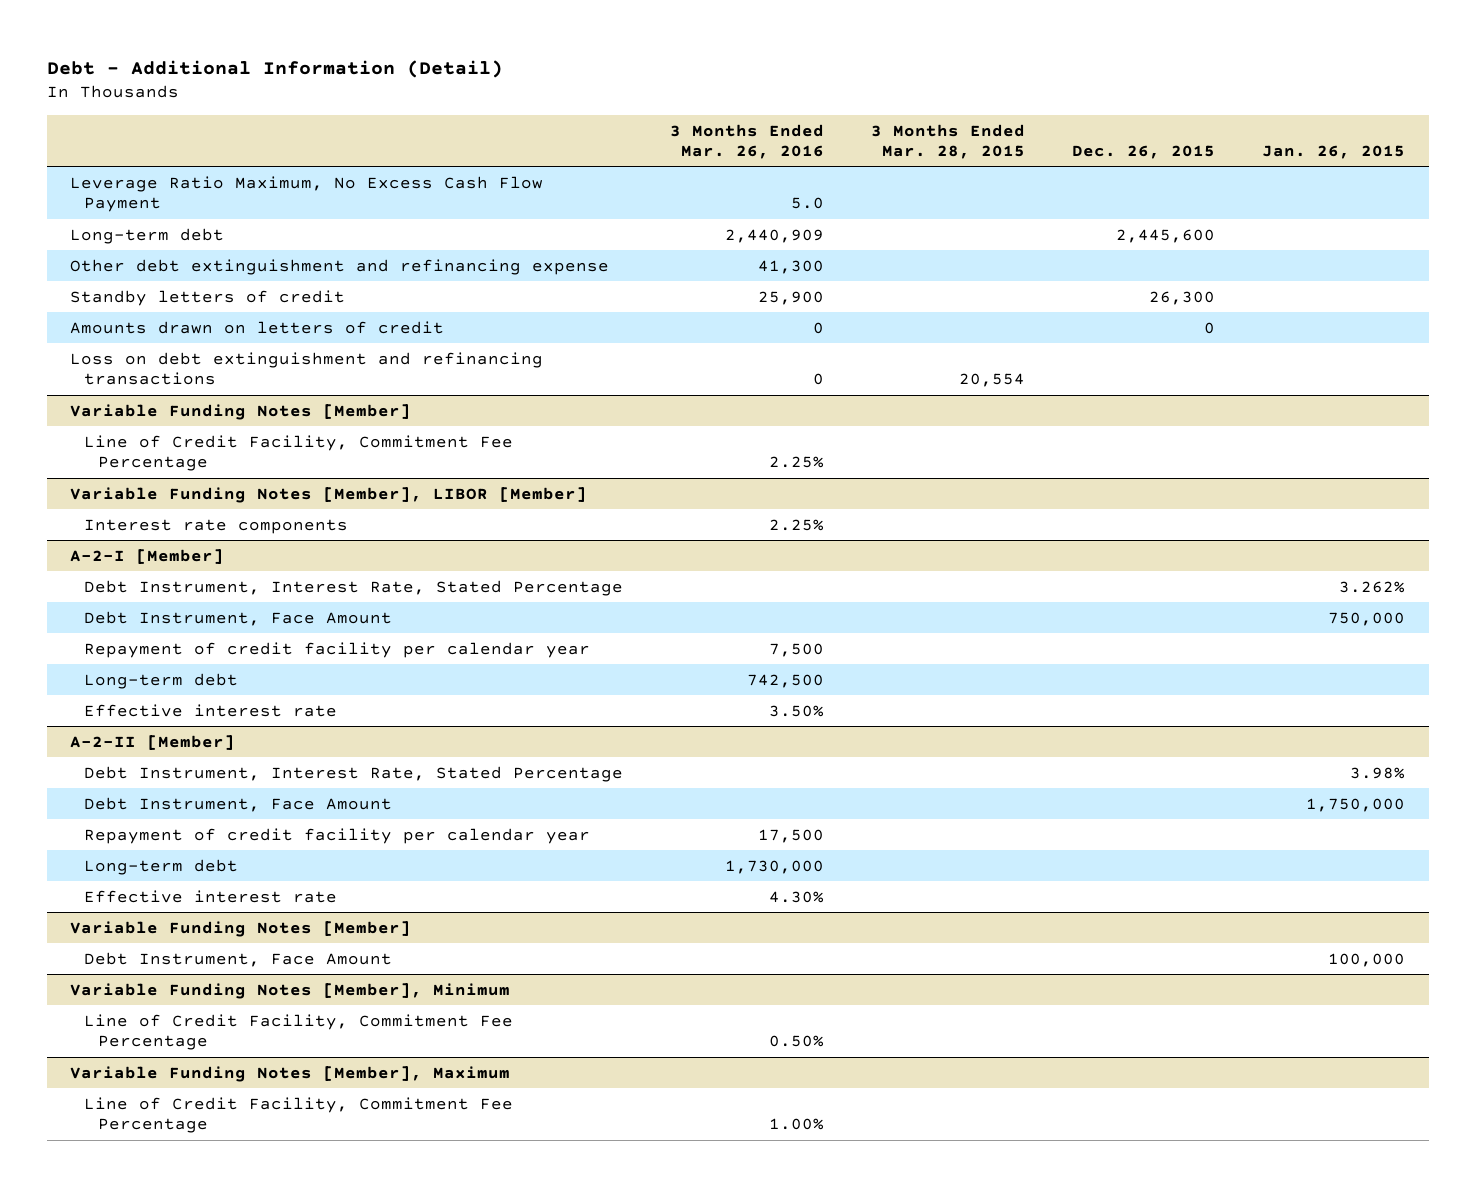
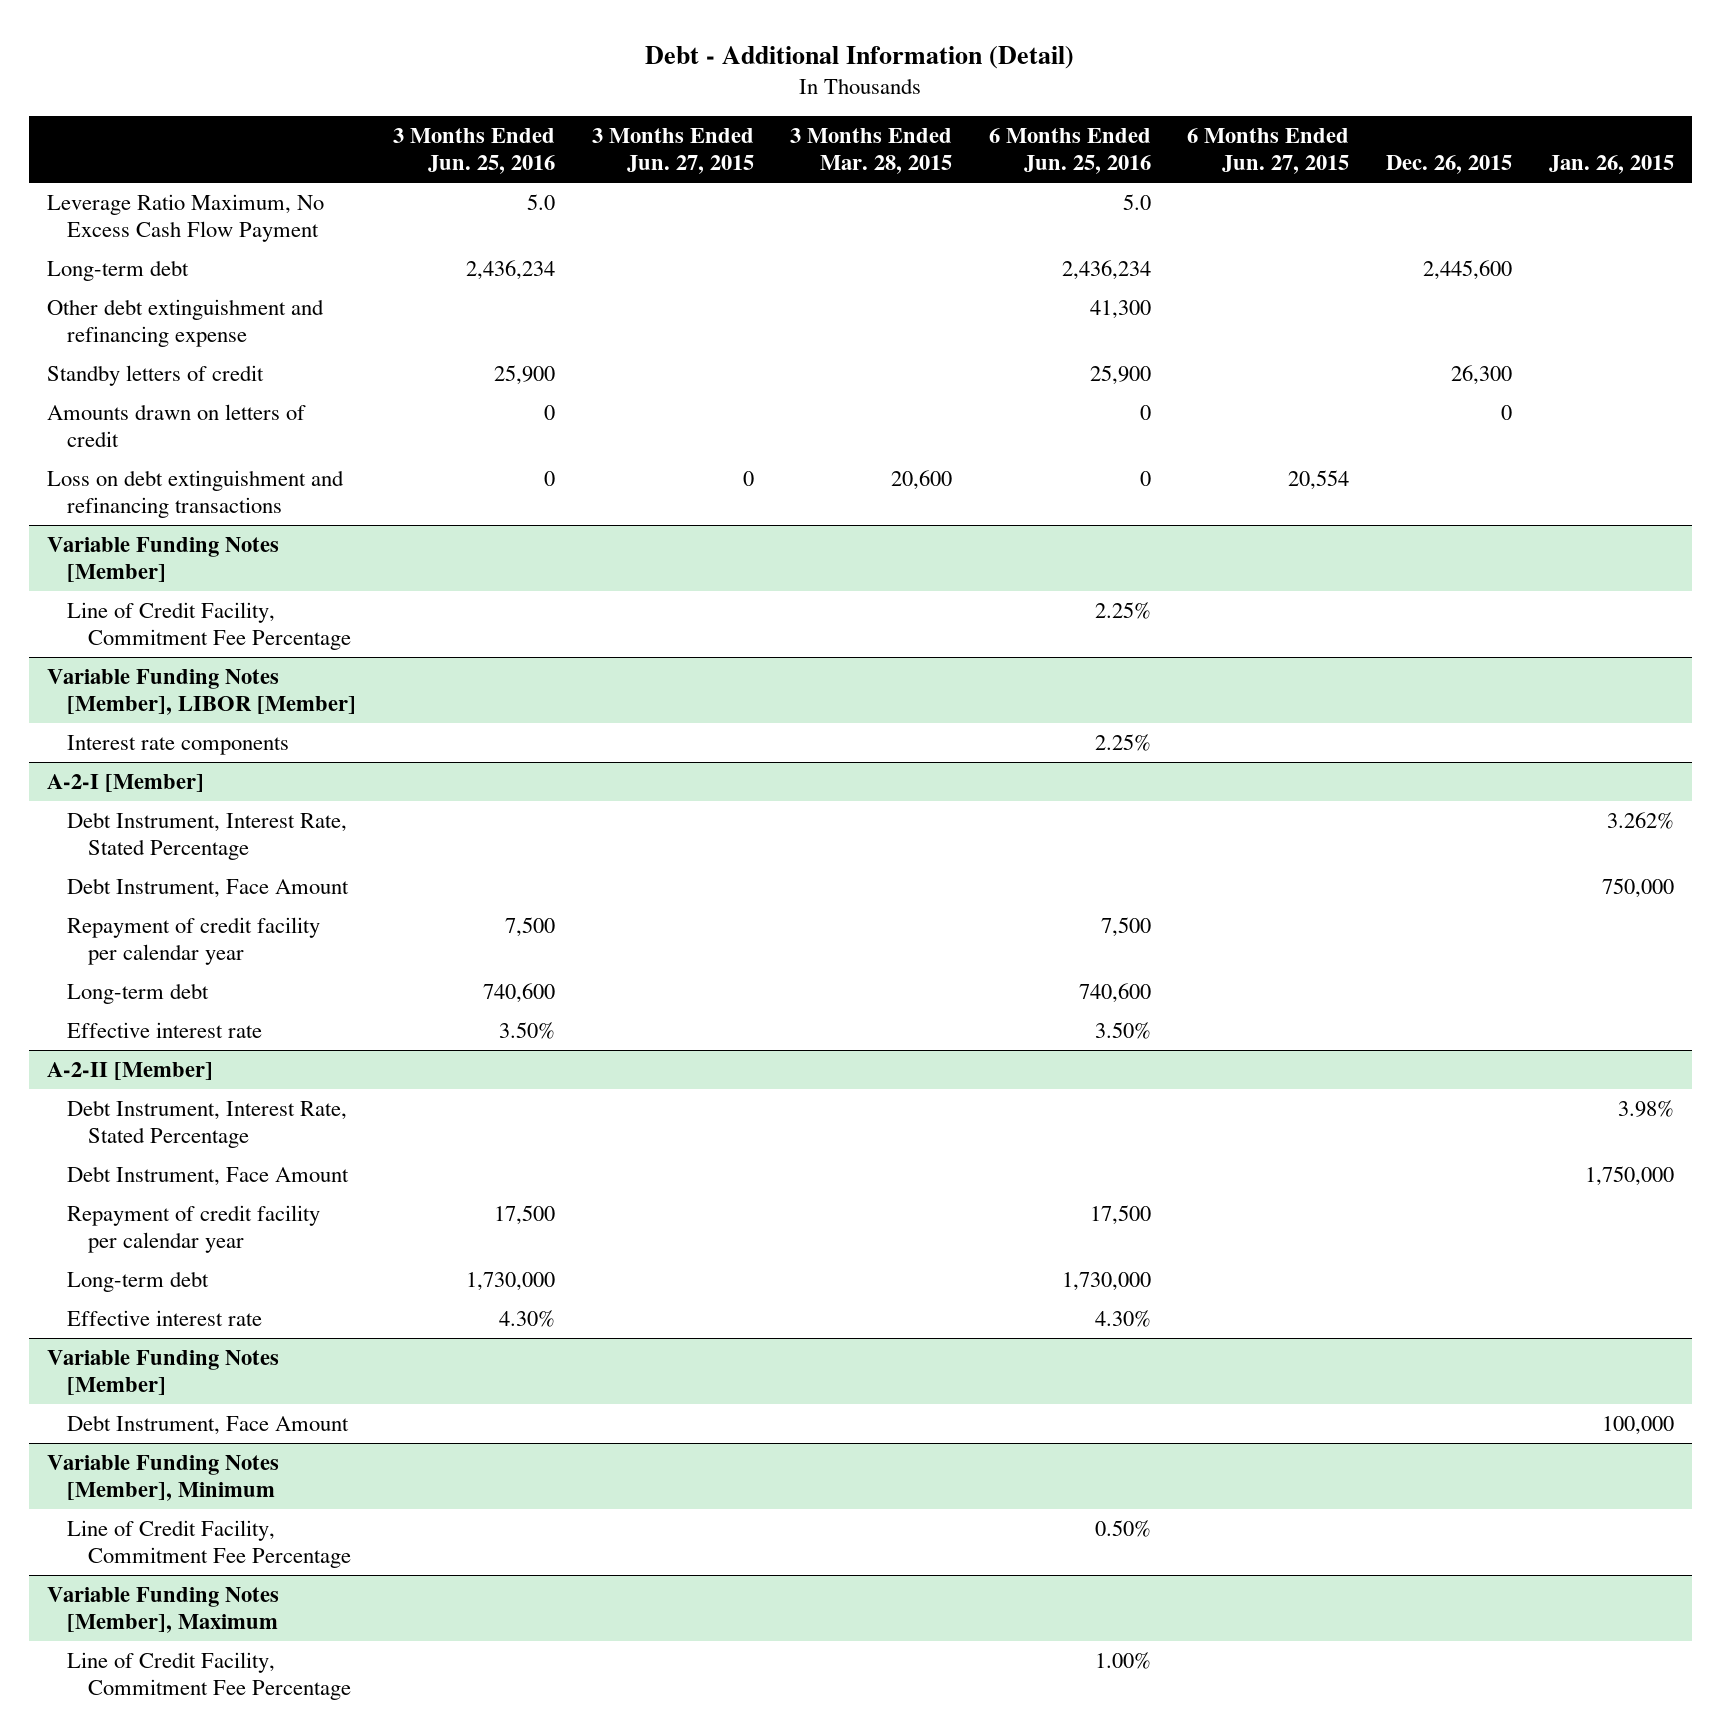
[670,123,825,160] 3 Months Ended Mar. 26, 2016 -> none
none -> [392,128,555,175] 3 Months Ended Jun. 25, 2016
none -> [591,128,754,175] 3 Months Ended Jun. 27, 2015
none -> [988,128,1151,175] 6 Months Ended Jun. 25, 2016
none -> [1187,128,1350,175] 6 Months Ended Jun. 27, 2015
[959,373,1026,388] 20,554 -> [891,469,953,490] 20,600

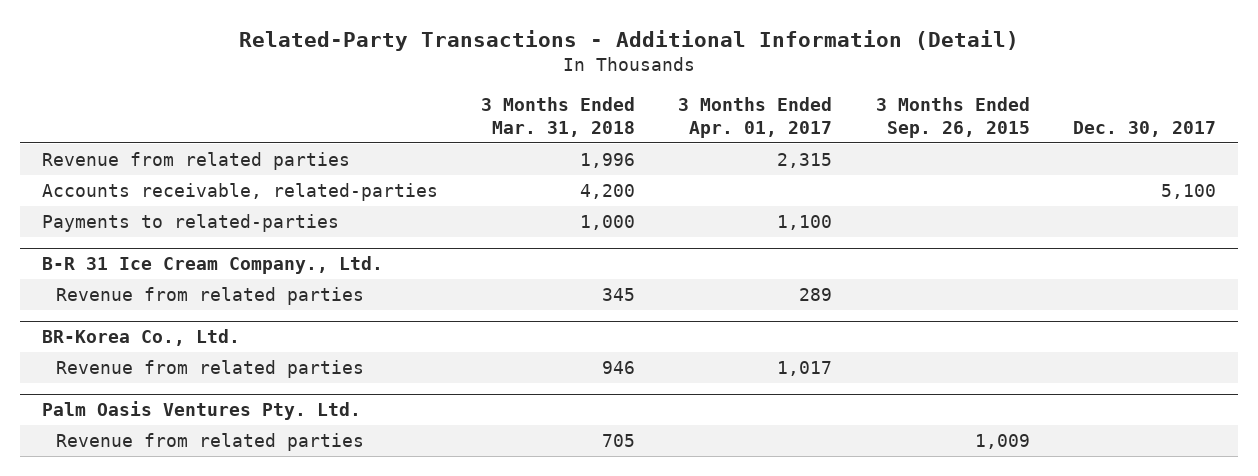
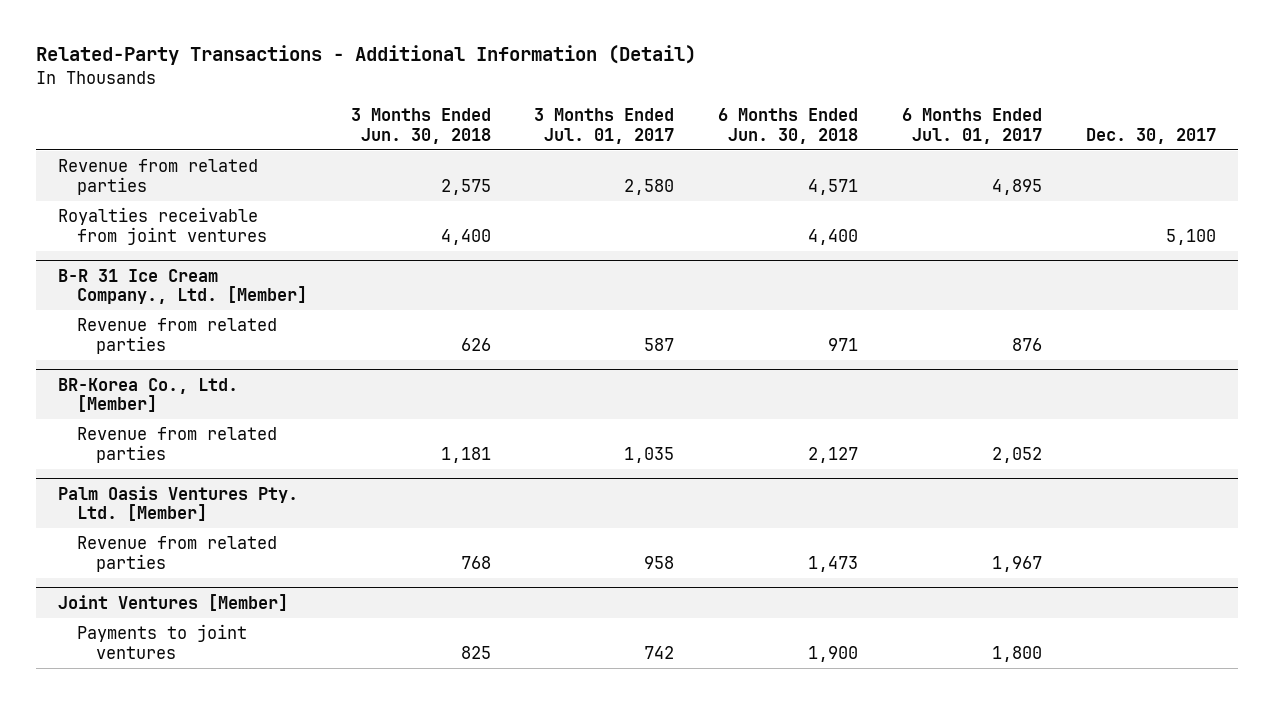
[480,96,635,137] 3 Months Ended Mar. 31, 2018 -> none
[678,96,833,138] 3 Months Ended Apr. 01, 2017 -> none
[875,96,1030,138] 3 Months Ended Sep. 26, 2015 -> none
none -> [350,108,491,144] 3 Months Ended Jun. 30, 2018
none -> [534,108,675,144] 3 Months Ended Jul. 01, 2017
none -> [718,108,859,144] 6 Months Ended Jun. 30, 2018
none -> [901,108,1042,144] 6 Months Ended Jul. 01, 2017
[41,213,339,232] Payments to related-parties -> none
[41,182,438,201] Accounts receivable, related-parties -> [57,207,267,245] Royalties receivable from joint ventures
[41,256,383,275] B-R 31 Ice Cream Company., Ltd. -> [57,268,307,305] B-R 31 Ice Cream Company., Ltd. [Member]
[41,329,240,347] BR-Korea Co., Ltd. -> [57,377,238,413] BR-Korea Co., Ltd. [Member]
[41,401,361,421] Palm Oasis Ventures Pty. Ltd. -> [57,485,298,522] Palm Oasis Ventures Pty. Ltd. [Member]
none -> [57,593,288,611] Joint Ventures [Member]
none -> [76,624,247,659] Payments to joint ventures

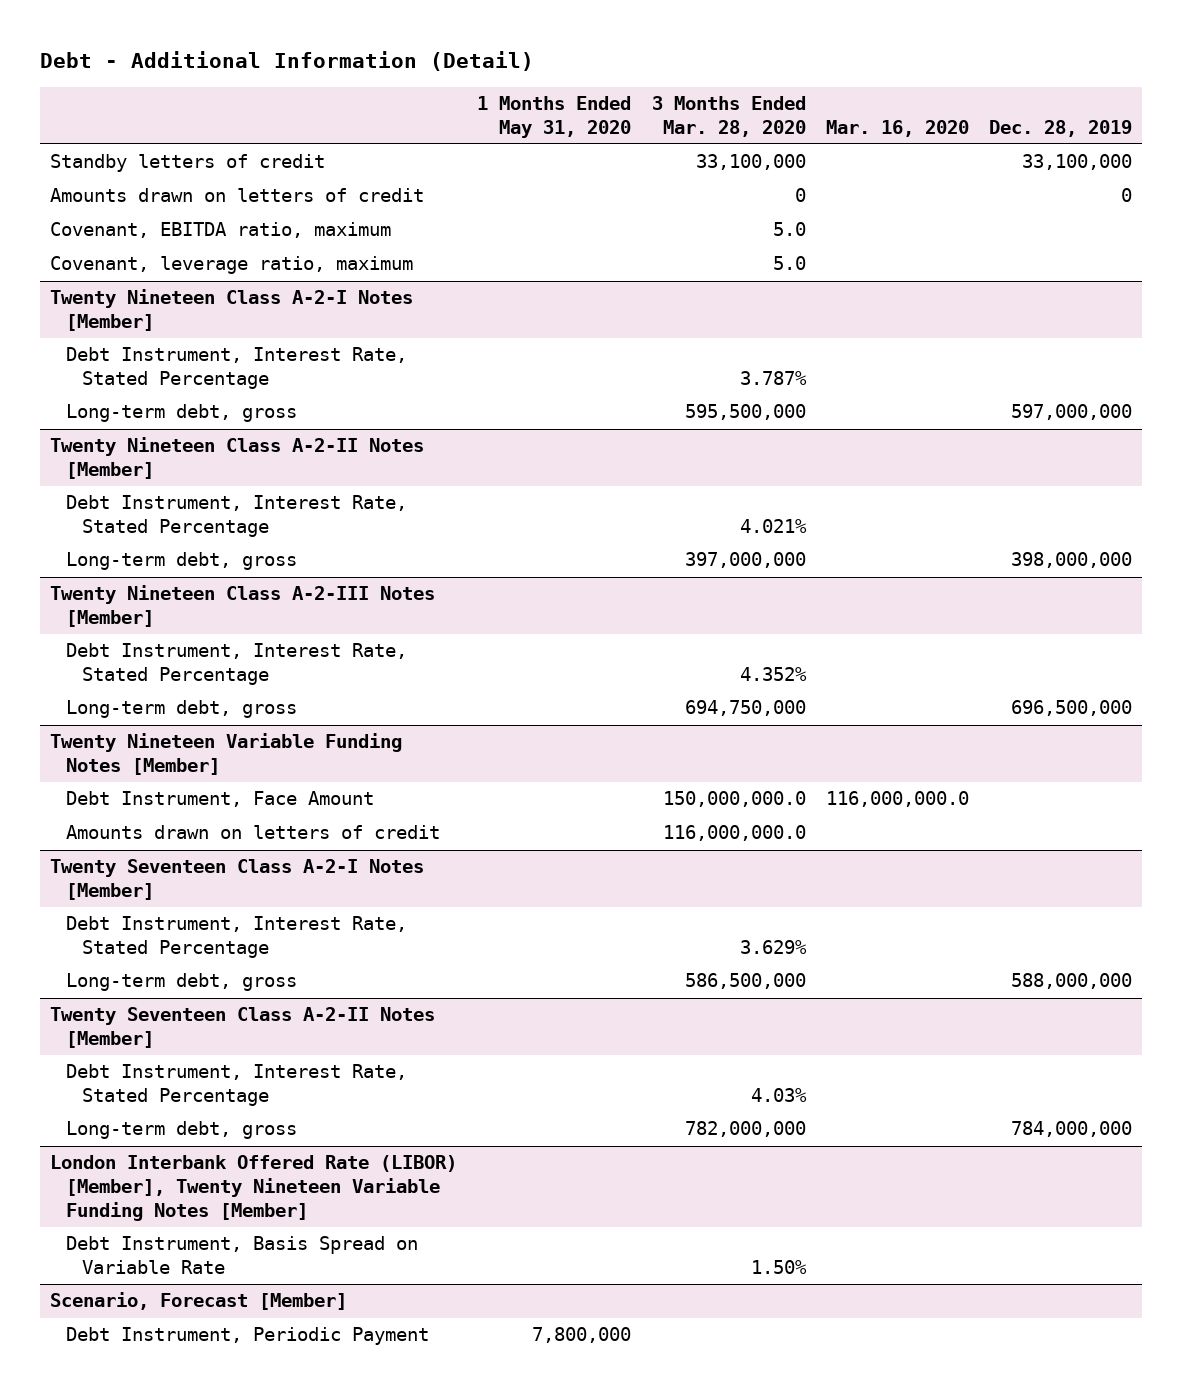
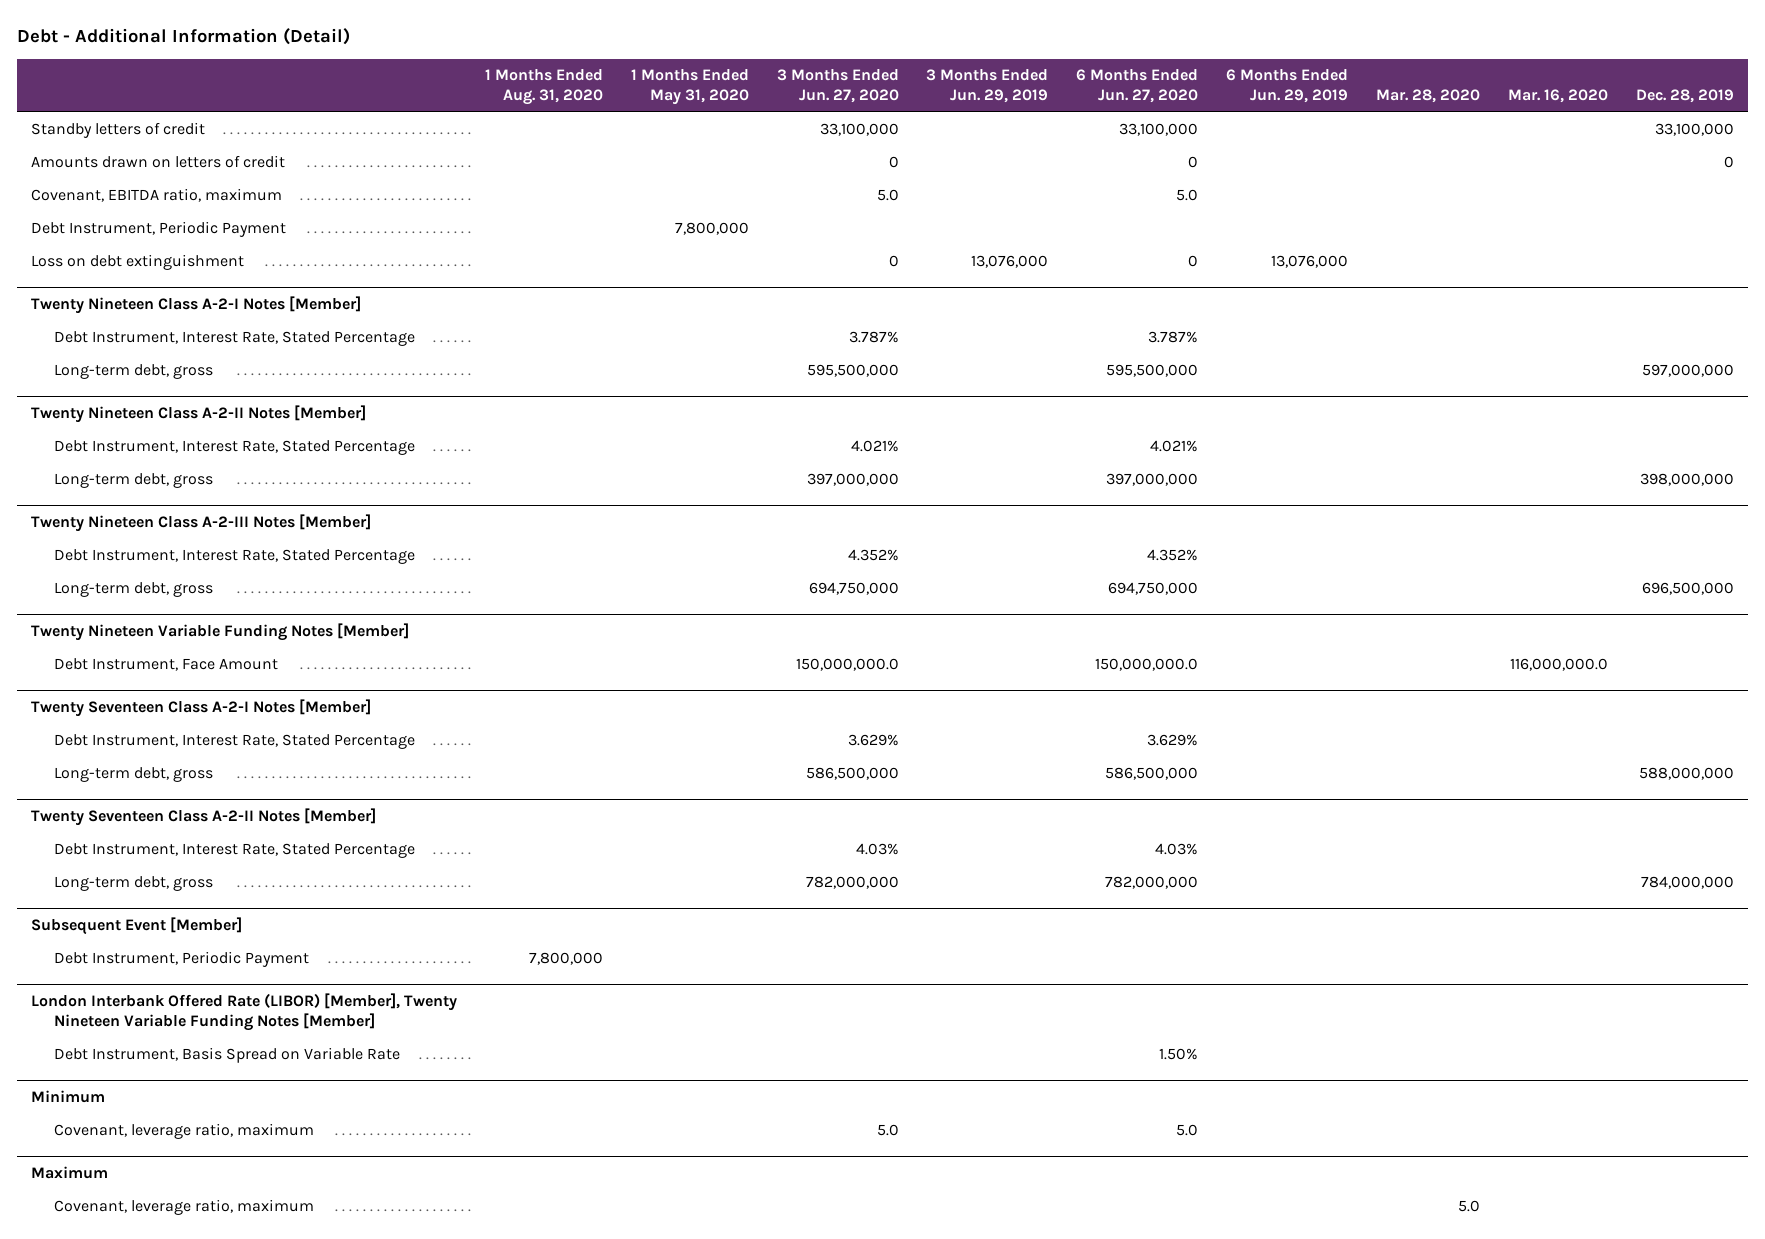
[651,96,806,137] 3 Months Ended Mar. 28, 2020 -> none
none -> [484,69,603,106] 1 Months Ended Aug. 31, 2020
none -> [776,69,899,104] 3 Months Ended Jun. 27, 2020
none -> [926,69,1049,104] 3 Months Ended Jun. 29, 2019
none -> [1076,69,1199,104] 6 Months Ended Jun. 27, 2020
none -> [1226,69,1349,104] 6 Months Ended Jun. 29, 2019
none -> [1376,89,1481,104] Mar. 28, 2020
[50,256,414,275] Covenant, leverage ratio, maximum -> none
none -> [31,220,287,237] Debt Instrument, Periodic Payment
none -> [31,253,245,270] Loss on debt extinguishment
[65,825,440,840] Amounts drawn on letters of credit -> none
none -> [31,916,243,935] Subsequent Event [Member]
none -> [53,950,309,967] Debt Instrument, Periodic Payment
[50,1292,348,1311] Scenario, Forecast [Member] -> none
[65,1327,429,1346] Debt Instrument, Periodic Payment -> none
none -> [31,1089,106,1103] Minimum
none -> [53,1122,314,1139] Covenant, leverage ratio, maximum
none -> [31,1165,109,1179] Maximum
none -> [53,1198,314,1215] Covenant, leverage ratio, maximum

